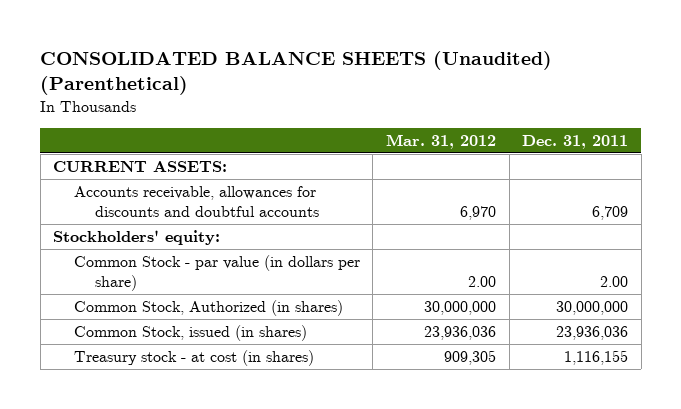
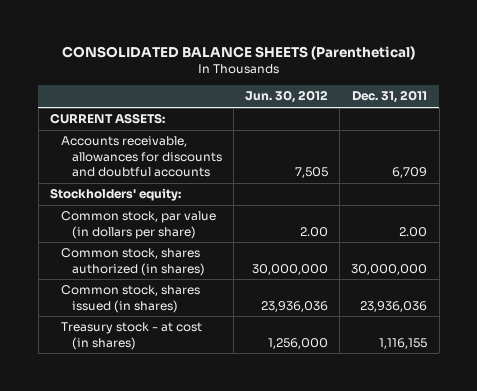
[40,51,553,96] CONSOLIDATED BALANCE SHEETS (Unaudited) (Parenthetical) -> [61,45,415,60] CONSOLIDATED BALANCE SHEETS (Parenthetical)
[385,133,496,149] Mar. 31, 2012 -> none
none -> [245,90,329,104] Jun. 30, 2012
[73,255,360,291] Common Stock - par value (in dollars per share) -> [60,211,216,239] Common stock, par value (in dollars per share)
[73,300,343,317] Common Stock, Authorized (in shares) -> [60,248,205,276] Common stock, shares authorized (in shares)
[73,325,307,342] Common Stock, issued (in shares) -> [60,285,200,313] Common stock, shares issued (in shares)

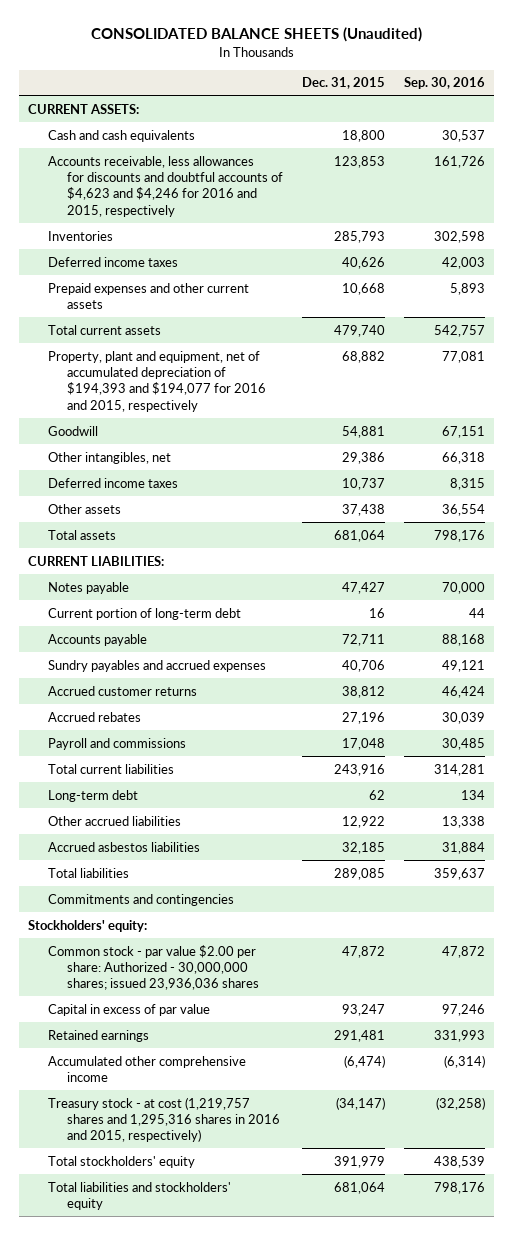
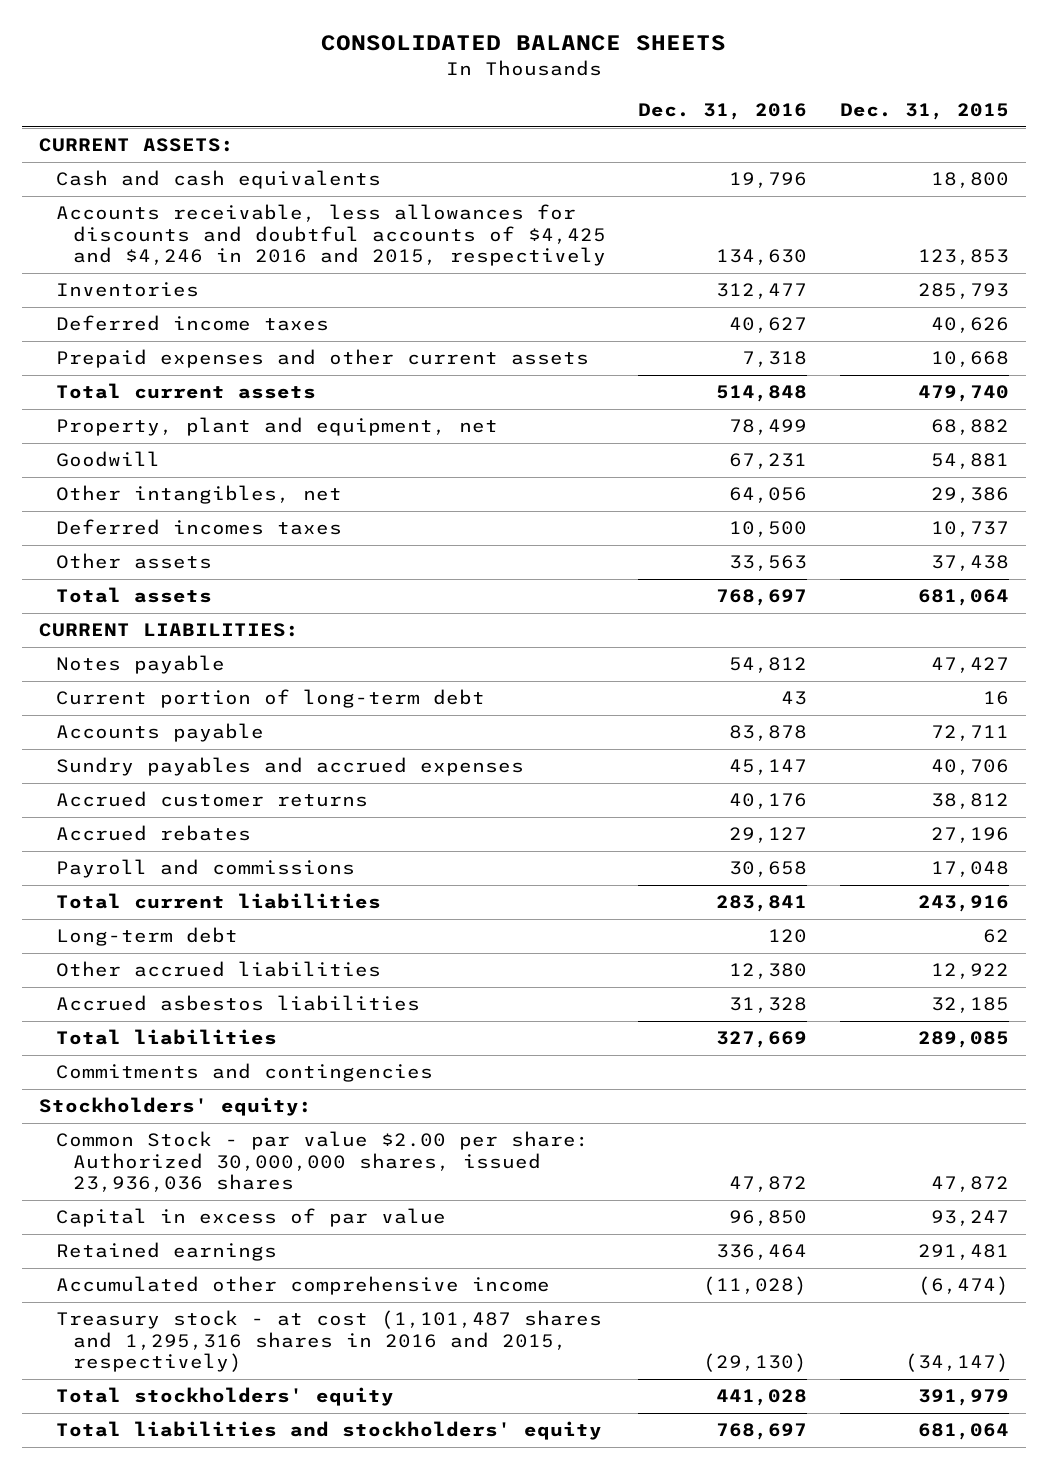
[90,27,422,43] CONSOLIDATED BALANCE SHEETS (Unaudited) -> [320,35,726,52] CONSOLIDATED BALANCE SHEETS
[403,77,485,90] Sep. 30, 2016 -> none
none -> [638,103,808,121] Dec. 31, 2016
[47,155,283,217] Accounts receivable, less allowances for discounts and doubtful accounts of $4,623 and $4,246 for 2016 and 2015, respectively -> [55,204,606,267] Accounts receivable, less allowances for discounts and doubtful accounts of $4,425 and $4,246 in 2016 and 2015, respectively
[47,350,266,412] Property, plant and equipment, net of accumulated depreciation of $194,393 and $194,077 for 2016 and 2015, respectively -> [55,417,498,437] Property, plant and equipment, net
[47,477,178,488] Deferred income taxes -> [55,519,342,536] Deferred incomes taxes
[47,944,259,991] Common stock - par value $2.00 per share: Authorized - 30,000,000 shares; issued 23,936,036 shares -> [55,1131,589,1193] Common Stock - par value $2.00 per share: Authorized 30,000,000 shares, issued 23,936,036 shares
[47,1096,280,1143] Treasury stock - at cost (1,219,757 shares and 1,295,316 shares in 2016 and 2015, respectively) -> [55,1310,602,1373] Treasury stock - at cost (1,101,487 shares and 1,295,316 shares in 2016 and 2015, respectively)

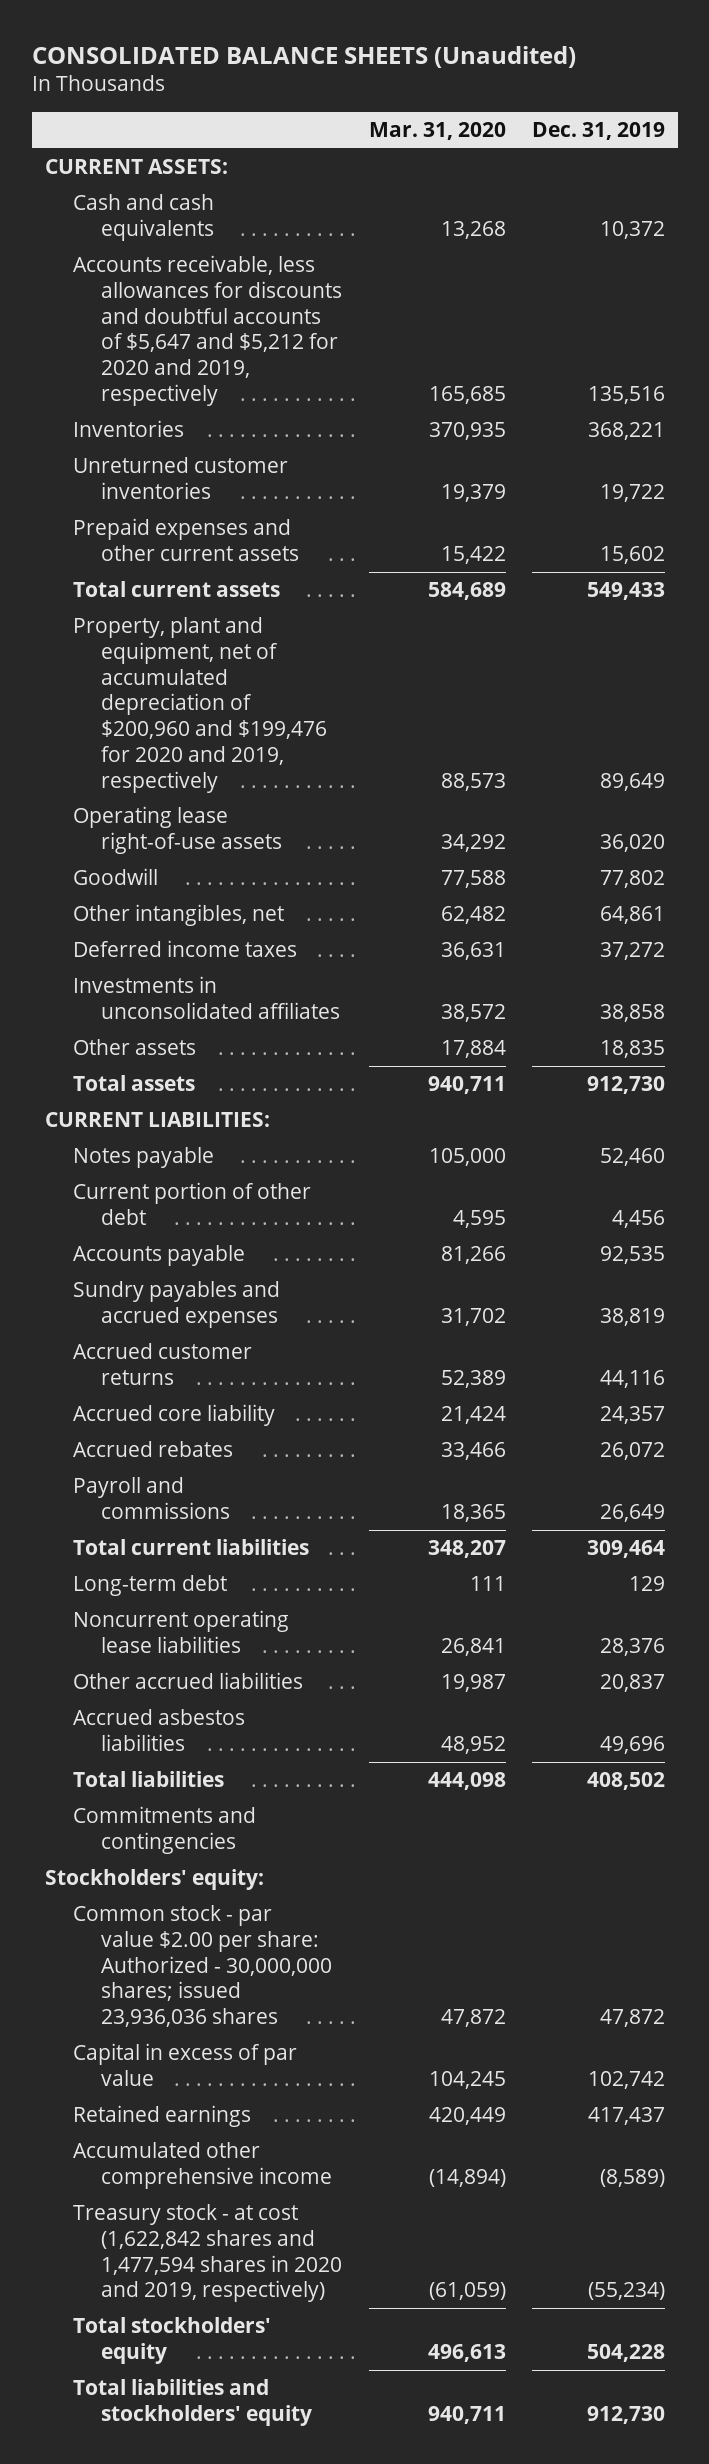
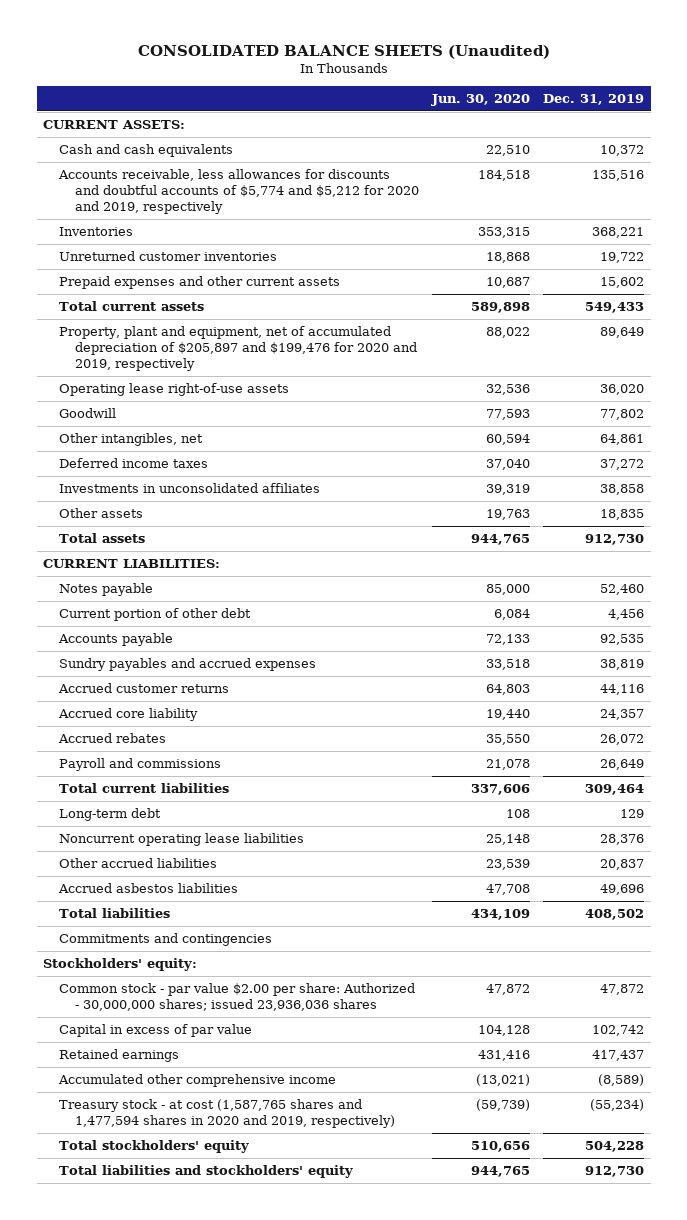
[368,122,506,141] Mar. 31, 2020 -> none
none -> [430,93,530,106] Jun. 30, 2020
[73,255,343,406] Accounts receivable, less allowances for discounts and doubtful accounts of $5,647 and $5,212 for 2020 and 2019, respectively -> [58,169,419,214] Accounts receivable, less allowances for discounts and doubtful accounts of $5,774 and $5,212 for 2020 and 2019, respectively
[73,617,328,793] Property, plant and equipment, net of accumulated depreciation of $200,960 and $199,476 for 2020 and 2019, respectively -> [59,326,417,371] Property, plant and equipment, net of accumulated depreciation of $205,897 and $199,476 for 2020 and 2019, respectively
[73,2204,343,2303] Treasury stock - at cost (1,622,842 shares and 1,477,594 shares in 2020 and 2019, respectively) -> [59,1099,395,1128] Treasury stock - at cost (1,587,765 shares and 1,477,594 shares in 2020 and 2019, respectively)

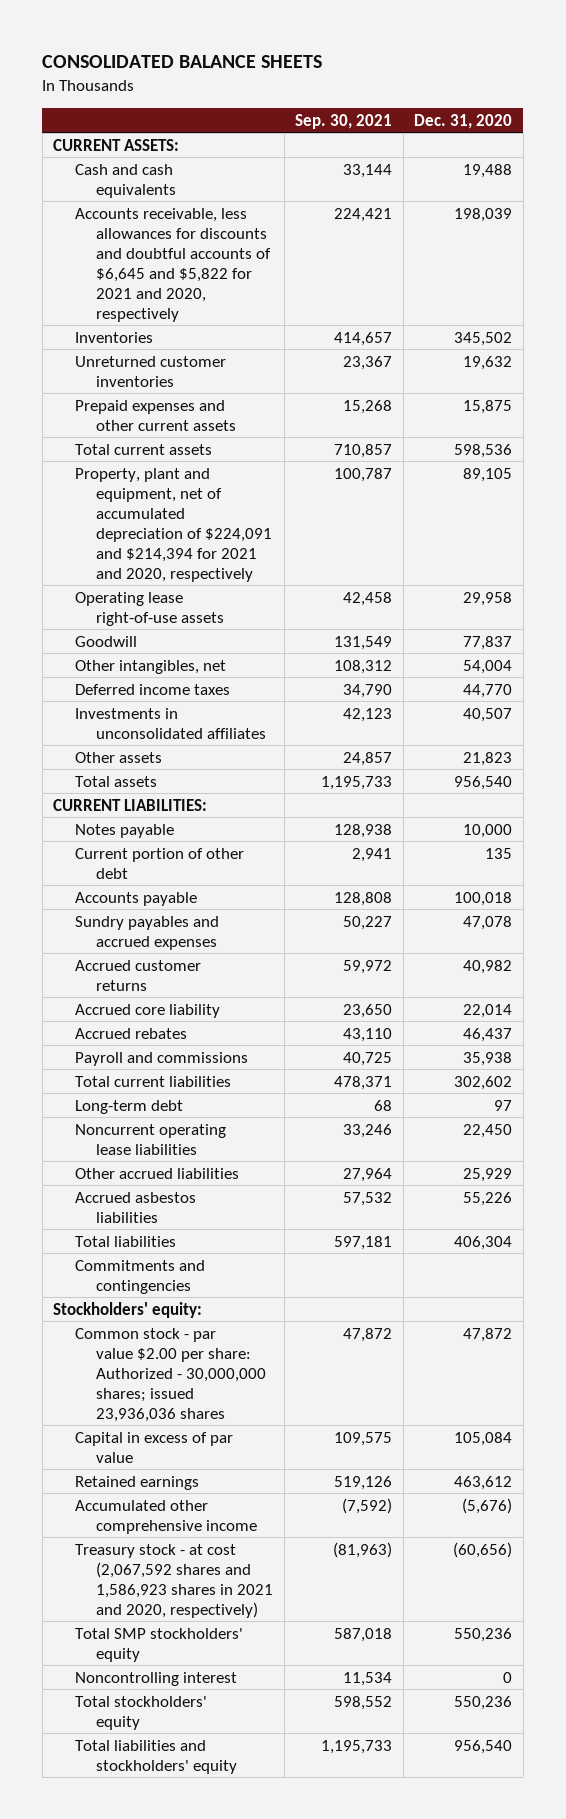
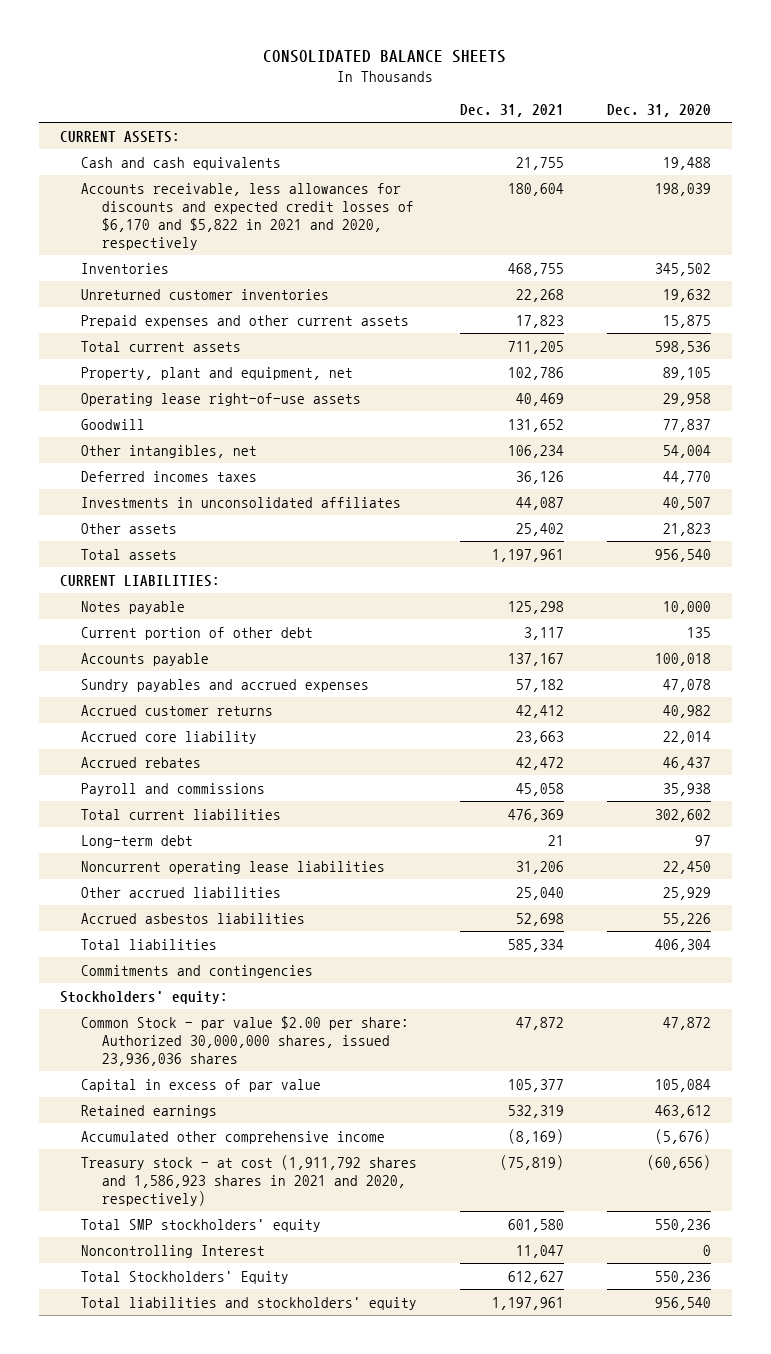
[295,113,393,129] Sep. 30, 2021 -> none
none -> [459,103,564,117] Dec. 31, 2021
[74,207,272,322] Accounts receivable, less allowances for discounts and doubtful accounts of $6,645 and $5,822 for 2021 and 2020, respectively -> [80,182,414,250] Accounts receivable, less allowances for discounts and expected credit losses of $6,170 and $5,822 in 2021 and 2020, respectively
[74,467,273,582] Property, plant and equipment, net of accumulated depreciation of $224,091 and $214,394 for 2021 and 2020, respectively -> [80,366,353,380] Property, plant and equipment, net
[74,683,230,695] Deferred income taxes -> [80,470,257,482] Deferred incomes taxes
[74,1327,267,1422] Common stock - par value $2.00 per share: Authorized - 30,000,000 shares; issued 23,936,036 shares -> [80,1015,409,1066] Common Stock - par value $2.00 per share: Authorized 30,000,000 shares, issued 23,936,036 shares
[74,1543,274,1618] Treasury stock - at cost (2,067,592 shares and 1,586,923 shares in 2021 and 2020, respectively) -> [80,1154,417,1206] Treasury stock - at cost (1,911,792 shares and 1,586,923 shares in 2021 and 2020, respectively)
[74,1671,237,1686] Noncontrolling interest -> [80,1244,265,1258] Noncontrolling Interest
[74,1695,207,1730] Total stockholders' equity -> [80,1270,289,1284] Total Stockholders' Equity

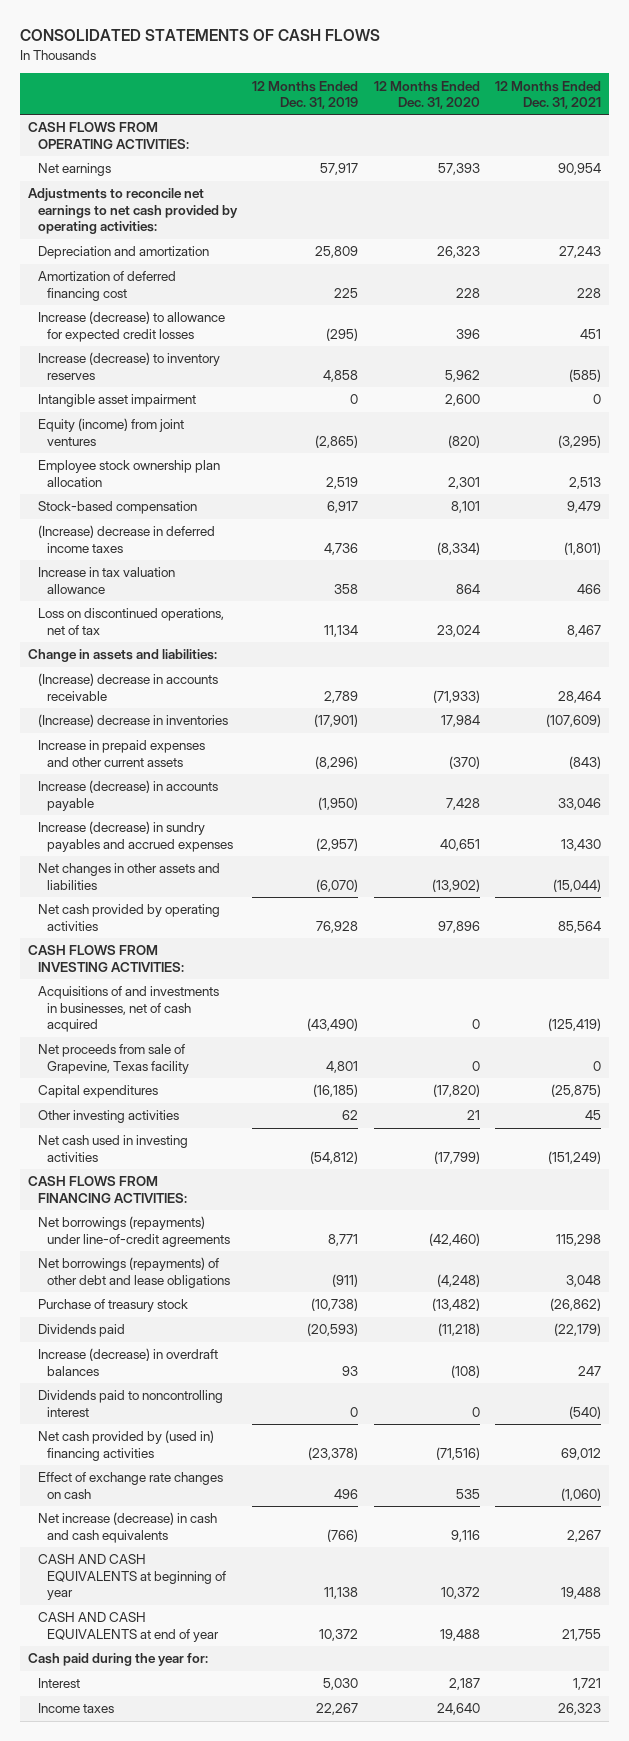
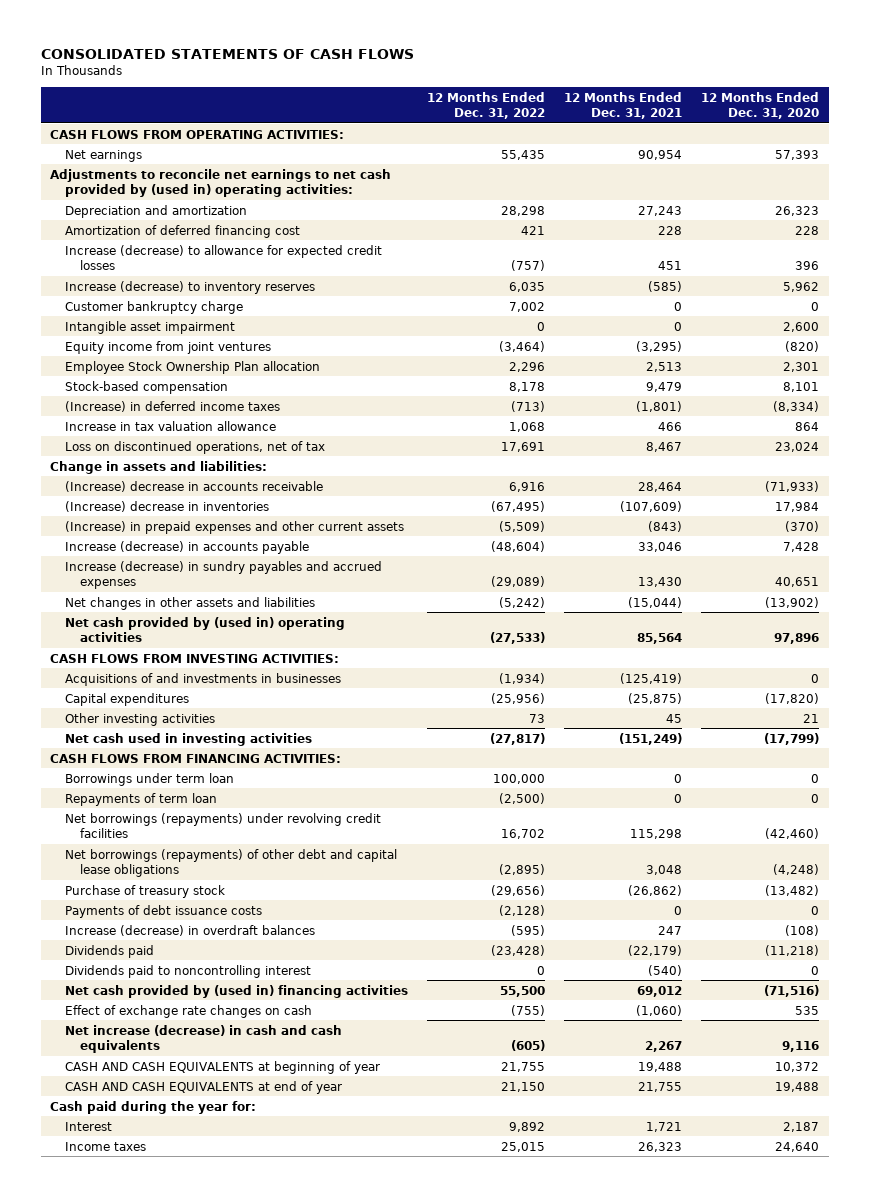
[252,80,359,109] 12 Months Ended Dec. 31, 2019 -> none
none -> [427,91,546,120] 12 Months Ended Dec. 31, 2022
[28,188,238,235] Adjustments to reconcile net earnings to net cash provided by operating activities: -> [50,168,392,197] Adjustments to reconcile net earnings to net cash provided by (used in) operating activities:
none -> [64,300,243,314] Customer bankruptcy charge
[37,418,184,446] Equity (income) from joint ventures -> [64,340,271,354] Equity income from joint ventures
[37,460,220,487] Employee stock ownership plan allocation -> [64,360,320,374] Employee Stock Ownership Plan allocation
[37,525,215,553] (Increase) decrease in deferred income taxes -> [64,400,280,412] (Increase) in deferred income taxes
[37,740,205,767] Increase in prepaid expenses and other current assets -> [64,520,404,534] (Increase) in prepaid expenses and other current assets
[37,904,220,931] Net cash provided by operating activities -> [64,616,345,642] Net cash provided by (used in) operating activities
[37,1044,190,1074] Net proceeds from sale of Grapevine, Texas facility -> none
[37,986,219,1033] Acquisitions of and investments in businesses, net of cash acquired -> [64,672,341,686] Acquisitions of and investments in businesses
none -> [64,772,234,786] Borrowings under term loan
none -> [64,792,217,806] Repayments of term loan
[37,1216,231,1247] Net borrowings (repayments) under line-of-credit agreements -> [64,812,381,838] Net borrowings (repayments) under revolving credit facilities
[37,1257,231,1288] Net borrowings (repayments) of other debt and lease obligations -> [64,848,397,877] Net borrowings (repayments) of other debt and capital lease obligations
none -> [64,904,262,918] Payments of debt issuance costs
[37,1324,125,1338] Dividends paid -> [64,944,154,958] Dividends paid

